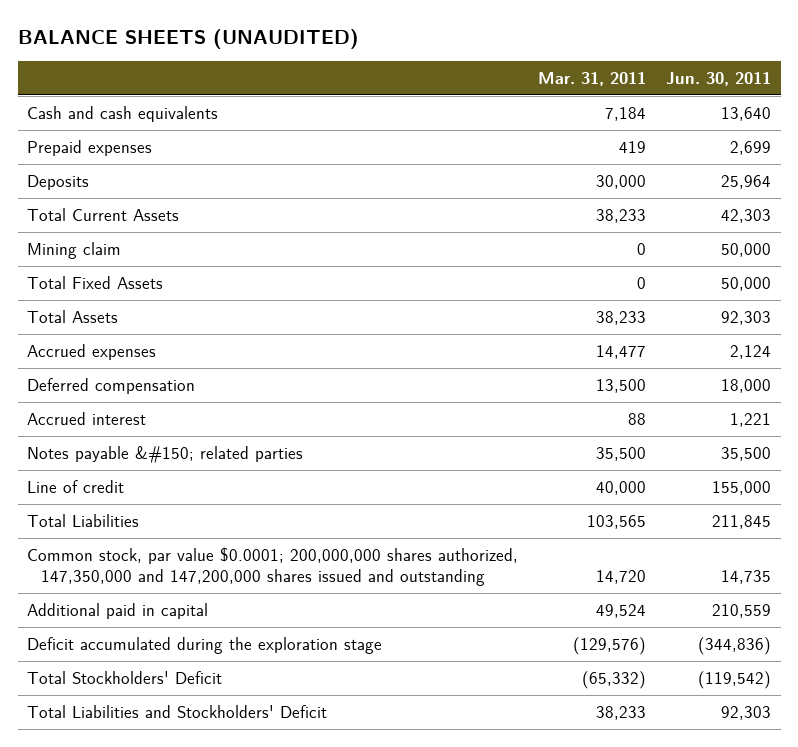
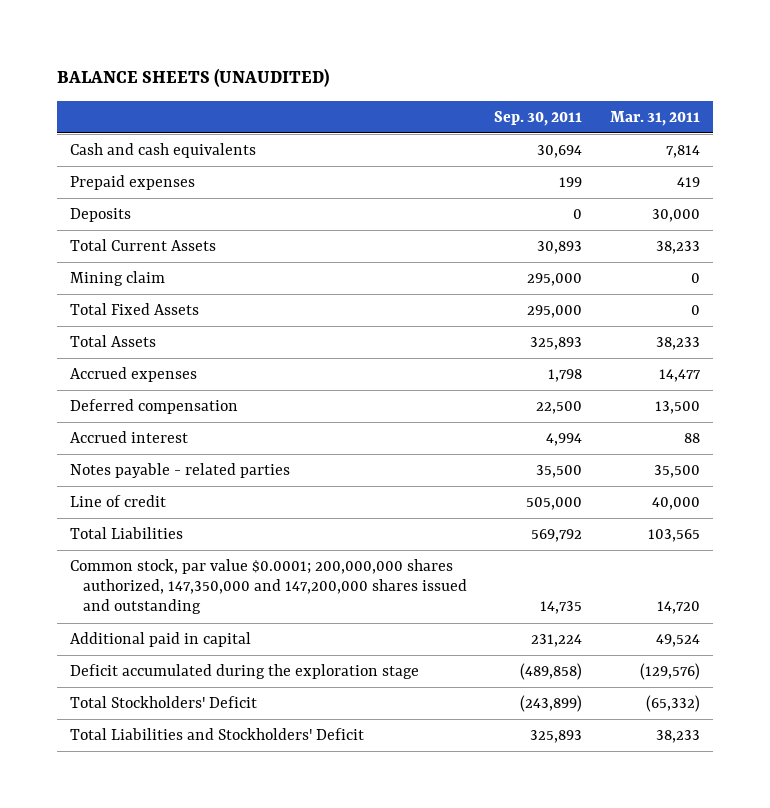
[665,71,771,86] Jun. 30, 2011 -> none
none -> [494,110,583,126] Sep. 30, 2011
[605,106,647,121] 7,184 -> [665,144,700,158] 7,814
[27,445,304,463] Notes payable &#150; related parties -> [70,462,291,478] Notes payable - related parties

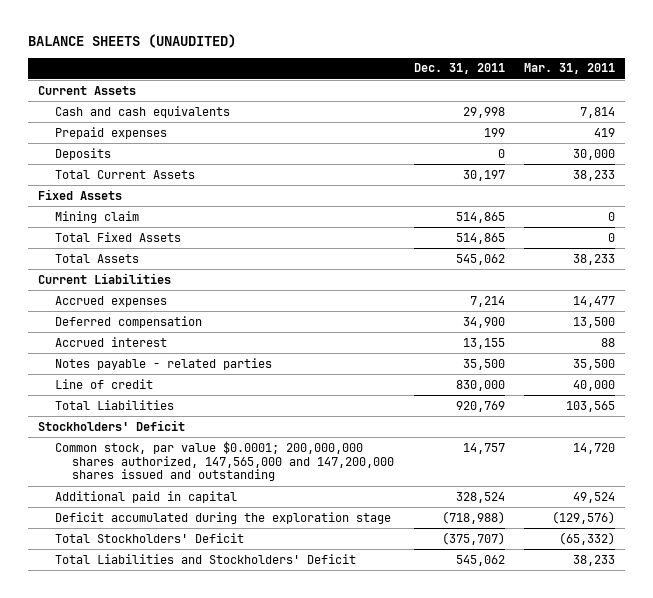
[494,110,583,126] Sep. 30, 2011 -> none
none -> [413,63,505,75] Dec. 31, 2011
none -> [37,85,136,95] Current Assets
none -> [37,188,122,200] Fixed Assets
none -> [37,272,171,284] Current Liabilities
none -> [37,419,185,431] Stockholders' Deficit
[70,558,467,615] Common stock, par value $0.0001; 200,000,000 shares authorized, 147,350,000 and 147,200,000 shares issued and outstanding -> [55,440,395,482] Common stock, par value $0.0001; 200,000,000 shares authorized, 147,565,000 and 147,200,000 shares issued and outstanding

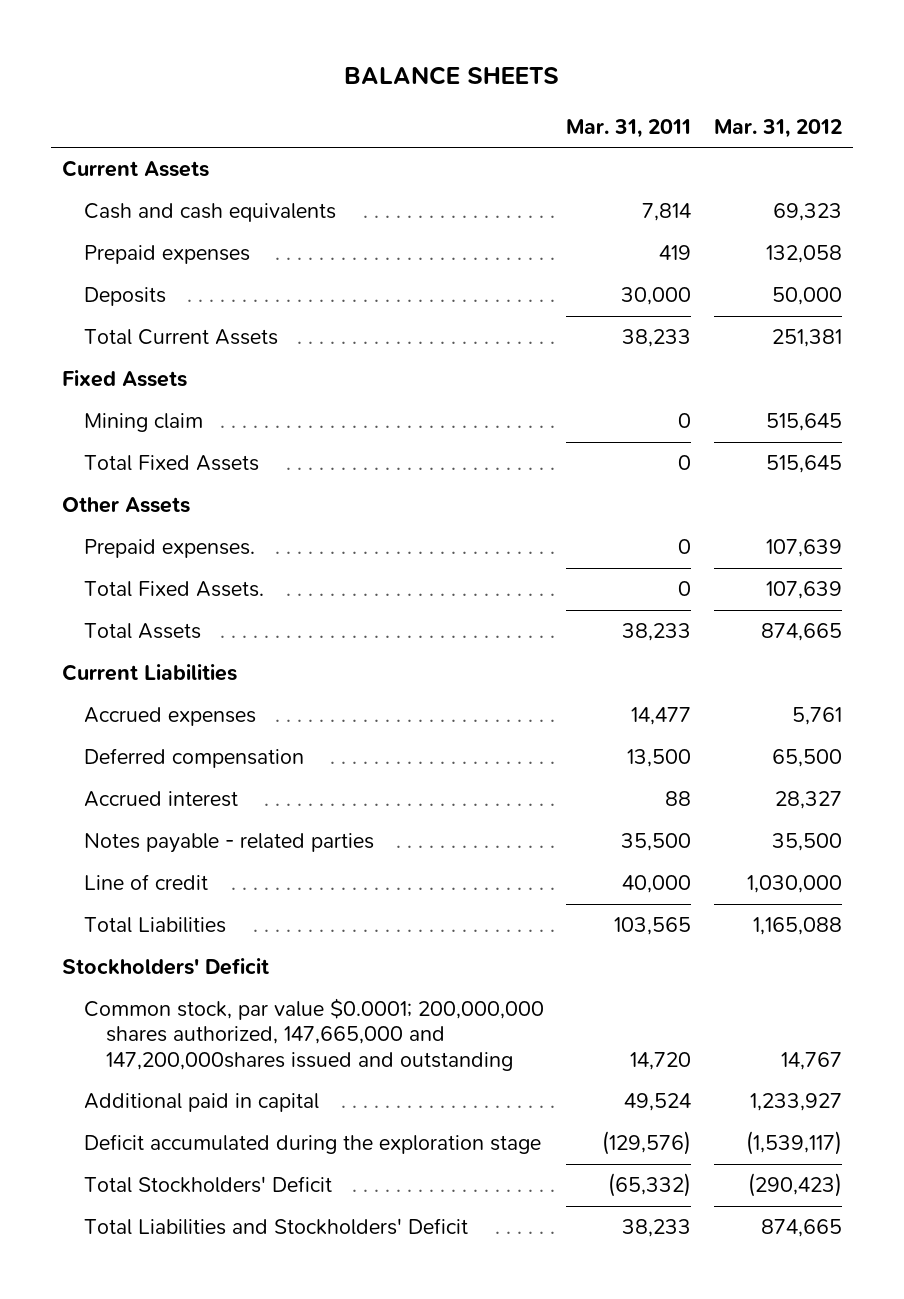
[28,34,237,49] BALANCE SHEETS (UNAUDITED) -> [343,66,559,86] BALANCE SHEETS
[413,63,505,75] Dec. 31, 2011 -> none
none -> [713,118,842,138] Mar. 31, 2012
none -> [61,497,190,514] Other Assets
none -> [83,539,255,559] Prepaid expenses.
none -> [83,581,264,598] Total Fixed Assets.
[55,440,395,482] Common stock, par value $0.0001; 200,000,000 shares authorized, 147,565,000 and 147,200,000 shares issued and outstanding -> [83,998,544,1071] Common stock, par value $0.0001; 200,000,000 shares authorized, 147,665,000 and 147,200,000shares issued and outstanding

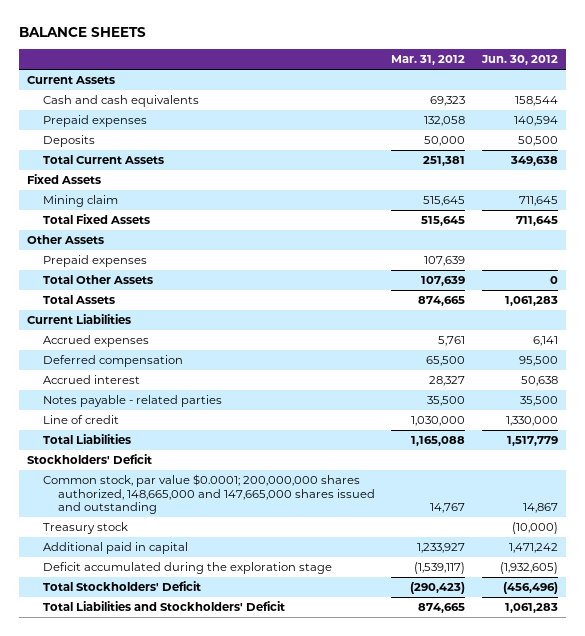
[566,118,692,138] Mar. 31, 2011 -> none
none -> [480,55,558,66] Jun. 30, 2012
[83,539,255,559] Prepaid expenses. -> [42,255,147,268] Prepaid expenses
[83,581,264,598] Total Fixed Assets. -> [42,275,153,285] Total Other Assets
[83,998,544,1071] Common stock, par value $0.0001; 200,000,000 shares authorized, 147,665,000 and 147,200,000shares issued and outstanding -> [42,474,376,515] Common stock, par value $0.0001; 200,000,000 shares authorized, 148,665,000 and 147,665,000 shares issued and outstanding
none -> [42,522,128,535] Treasury stock

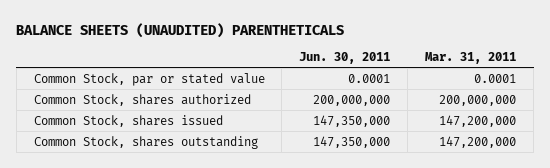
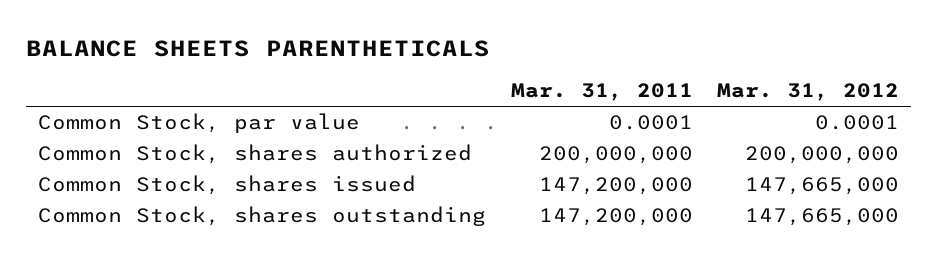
[16,22,345,38] BALANCE SHEETS (UNAUDITED) PARENTHETICALS -> [26,39,491,57] BALANCE SHEETS PARENTHETICALS
[299,52,391,65] Jun. 30, 2011 -> none
none -> [717,83,900,102] Mar. 31, 2012
[33,72,265,86] Common Stock, par or stated value -> [38,113,361,134] Common Stock, par value

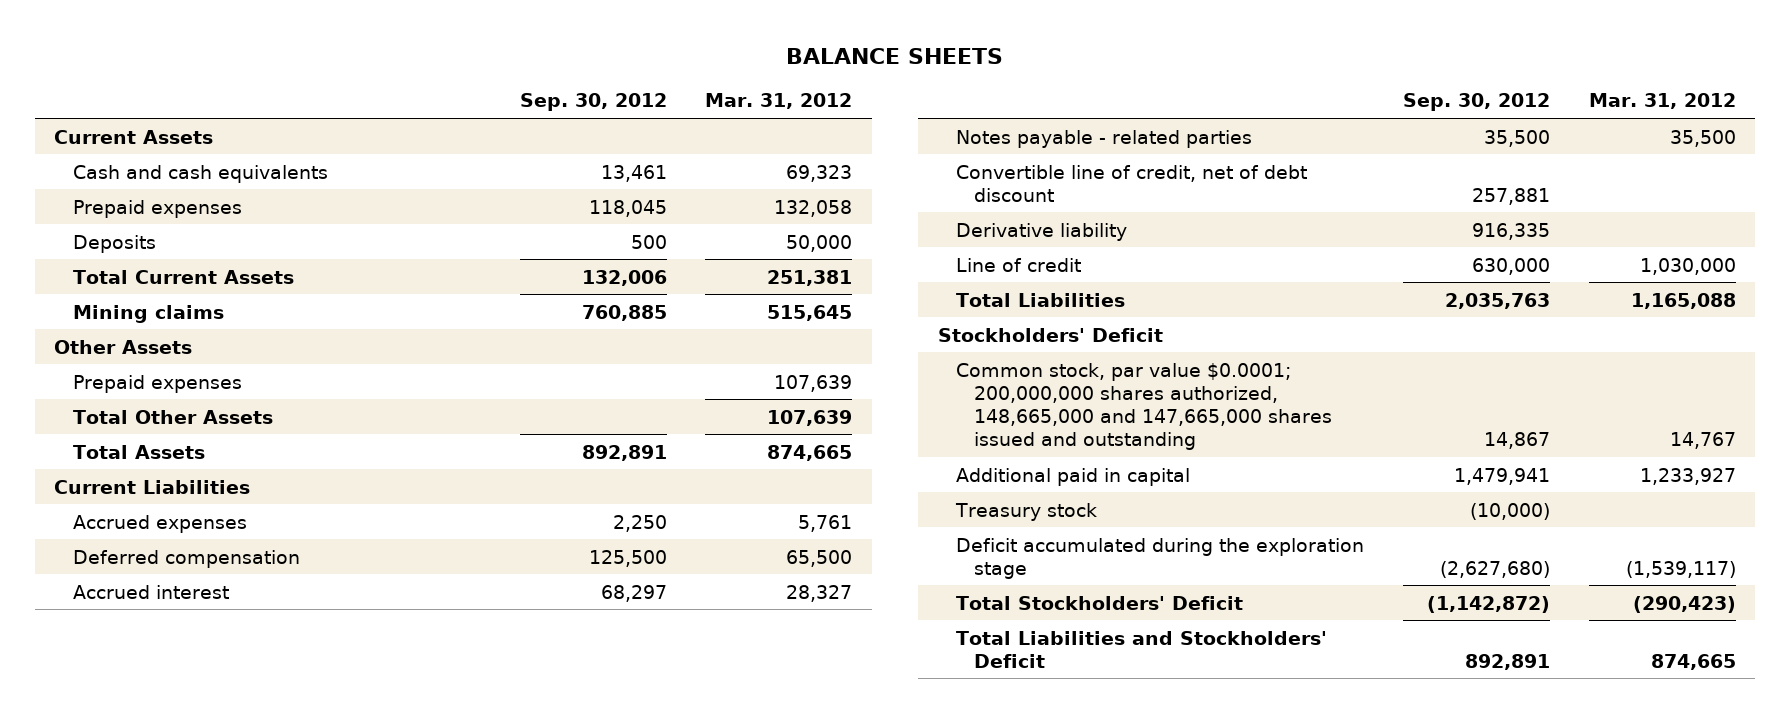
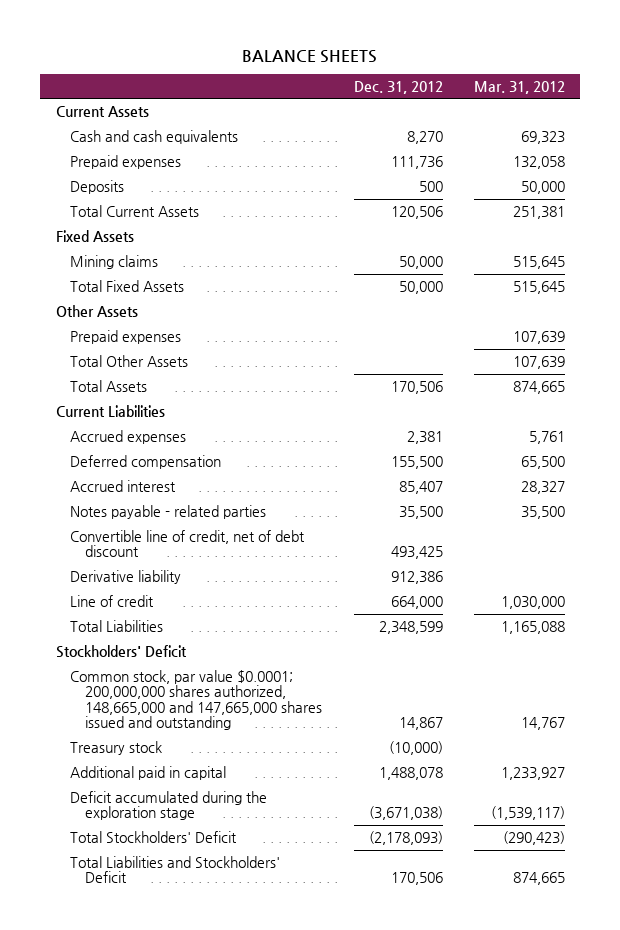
[519,93,667,112] Sep. 30, 2012 -> none
none -> [353,80,443,94] Dec. 31, 2012
none -> [55,229,134,242] Fixed Assets
none -> [70,279,185,292] Total Fixed Assets
[956,467,1191,486] Additional paid in capital -> [70,765,227,780] Additional paid in capital

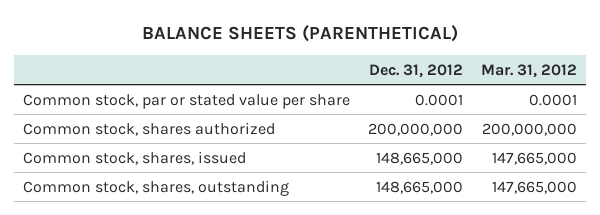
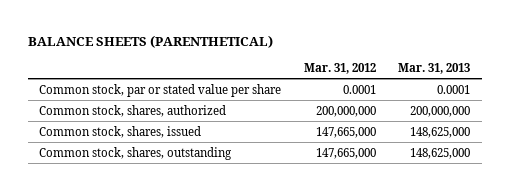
[369,63,464,78] Dec. 31, 2012 -> none
none -> [398,62,471,74] Mar. 31, 2013
[22,121,275,136] Common stock, shares authorized -> [39,104,227,117] Common stock, shares, authorized

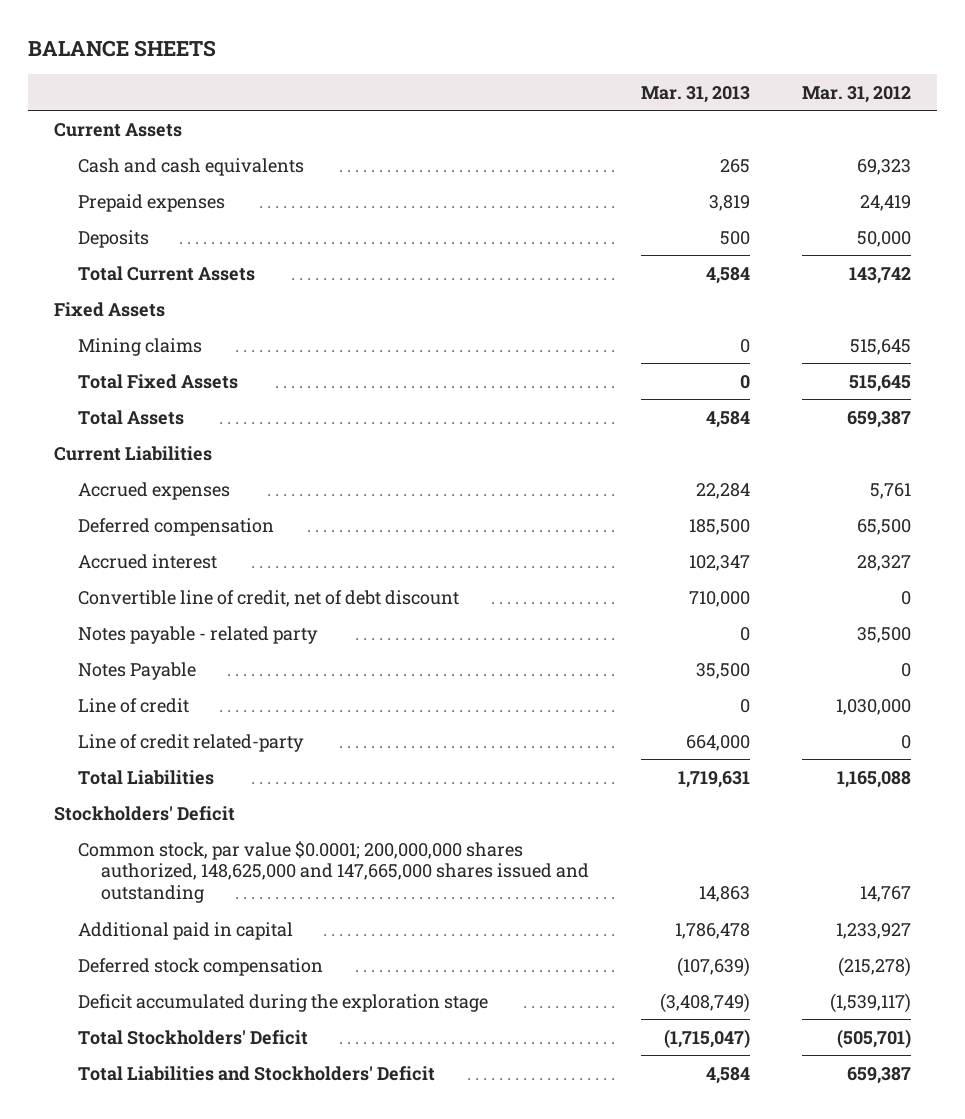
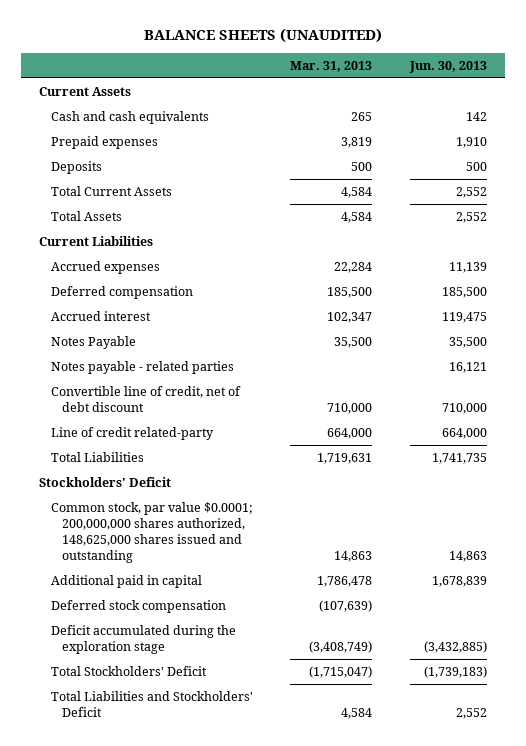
[27,40,216,58] BALANCE SHEETS -> [144,28,383,44] BALANCE SHEETS (UNAUDITED)
[802,85,912,103] Mar. 31, 2012 -> none
none -> [408,60,487,73] Jun. 30, 2013
[53,301,165,317] Fixed Assets -> none
[77,337,202,356] Mining claims -> none
[77,373,238,389] Total Fixed Assets -> none
[77,625,318,644] Notes payable - related party -> none
[77,697,189,713] Line of credit -> none
none -> [50,360,234,374] Notes payable - related parties
[77,589,459,607] Convertible line of credit, net of debt discount -> [50,385,241,413] Convertible line of credit, net of debt discount
[77,840,590,904] Common stock, par value $0.0001; 200,000,000 shares authorized, 148,625,000 and 147,665,000 shares issued and outstanding -> [50,501,253,564] Common stock, par value $0.0001; 200,000,000 shares authorized, 148,625,000 shares issued and outstanding

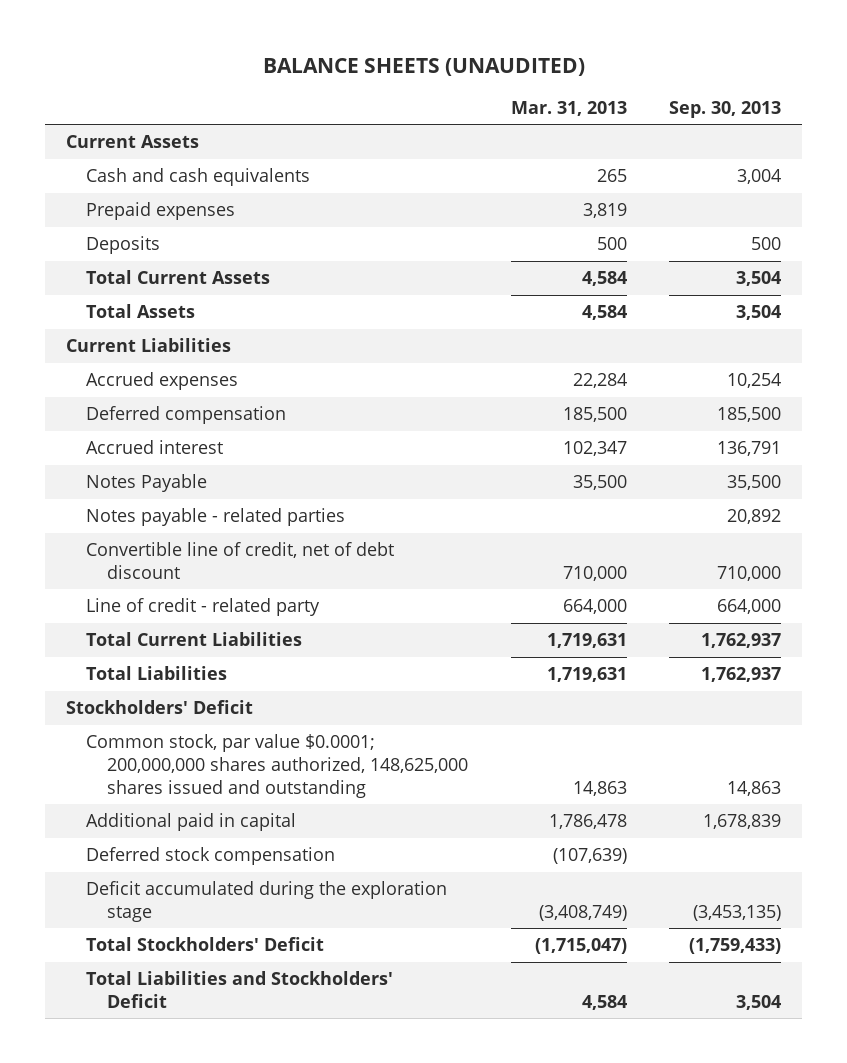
[408,60,487,73] Jun. 30, 2013 -> none
none -> [669,100,782,118] Sep. 30, 2013
[50,426,214,440] Line of credit related-party -> [86,598,321,617] Line of credit - related party
none -> [86,632,303,647] Total Current Liabilities

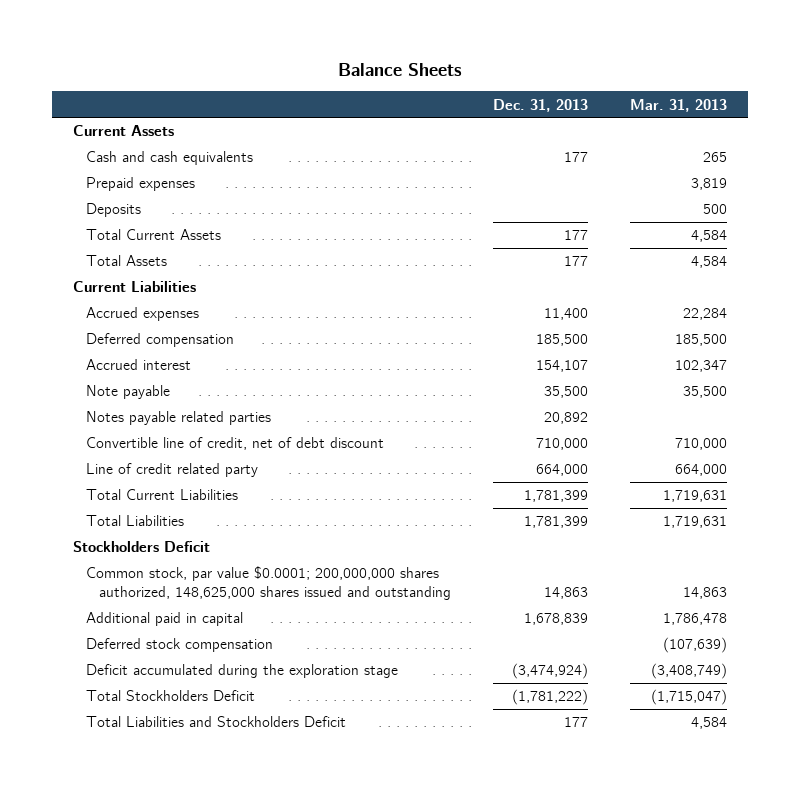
[262,57,585,76] BALANCE SHEETS (UNAUDITED) -> [338,63,463,77] Balance Sheets
[669,100,782,118] Sep. 30, 2013 -> none
none -> [492,98,588,112] Dec. 31, 2013
[86,474,208,493] Notes Payable -> [86,385,171,400] Note payable
[86,508,346,527] Notes payable - related parties -> [86,411,272,426] Notes payable related parties
[86,598,321,617] Line of credit - related party -> [86,463,259,478] Line of credit related party
[65,700,253,715] Stockholders' Deficit -> [73,541,211,553] Stockholders Deficit
[86,937,325,952] Total Stockholders' Deficit -> [86,690,256,702] Total Stockholders Deficit
[86,971,394,1008] Total Liabilities and Stockholders' Deficit -> [86,716,347,728] Total Liabilities and Stockholders Deficit

